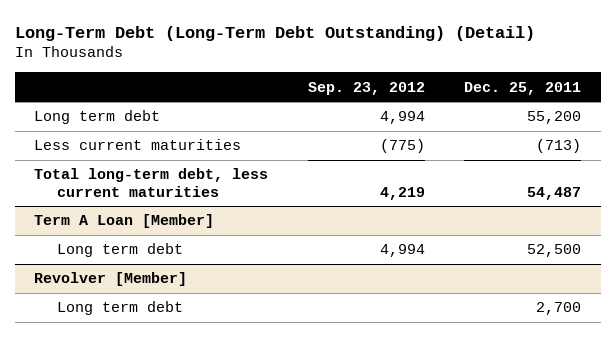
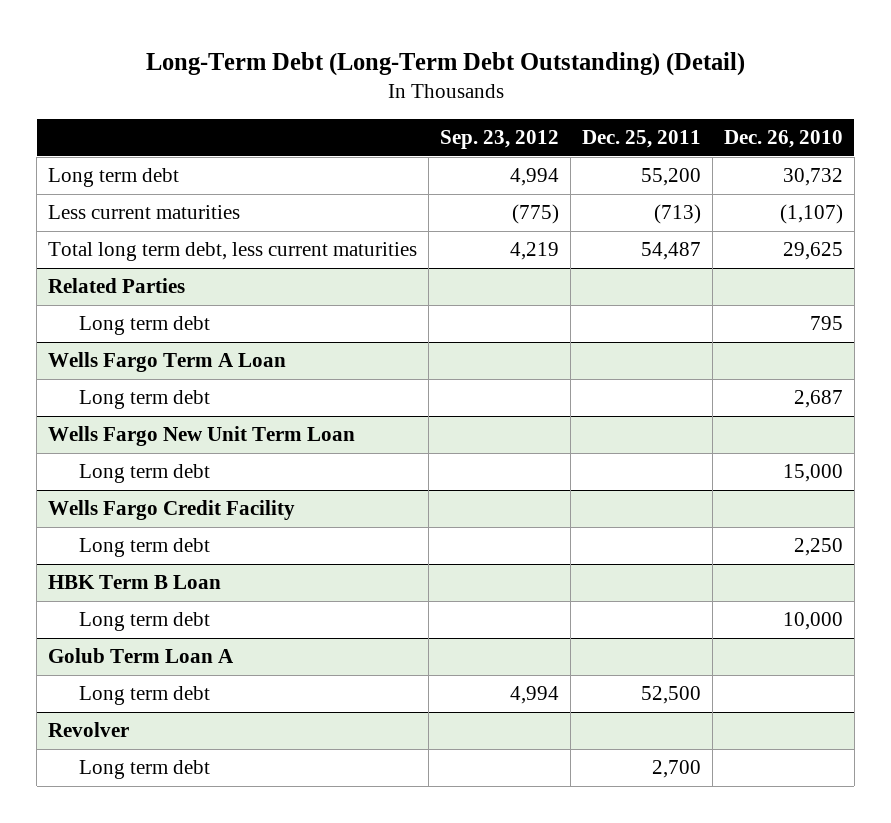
none -> [723,130,843,149] Dec. 26, 2010
[34,168,269,197] Total long-term debt, less current maturities -> [48,242,418,262] Total long term debt, less current maturities
none -> [48,278,186,294] Related Parties
none -> [78,316,210,336] Long term debt
none -> [48,352,287,373] Wells Fargo Term A Loan
none -> [78,390,210,410] Long term debt
none -> [48,426,356,447] Wells Fargo New Unit Term Loan
none -> [78,464,210,484] Long term debt
none -> [48,500,296,521] Wells Fargo Credit Facility
none -> [78,538,210,558] Long term debt
none -> [48,575,222,590] HBK Term B Loan
none -> [78,612,210,632] Long term debt
[34,214,215,229] Term A Loan [Member] -> [48,648,235,664] Golub Term Loan A
[34,272,188,287] Revolver [Member] -> [48,722,130,738] Revolver

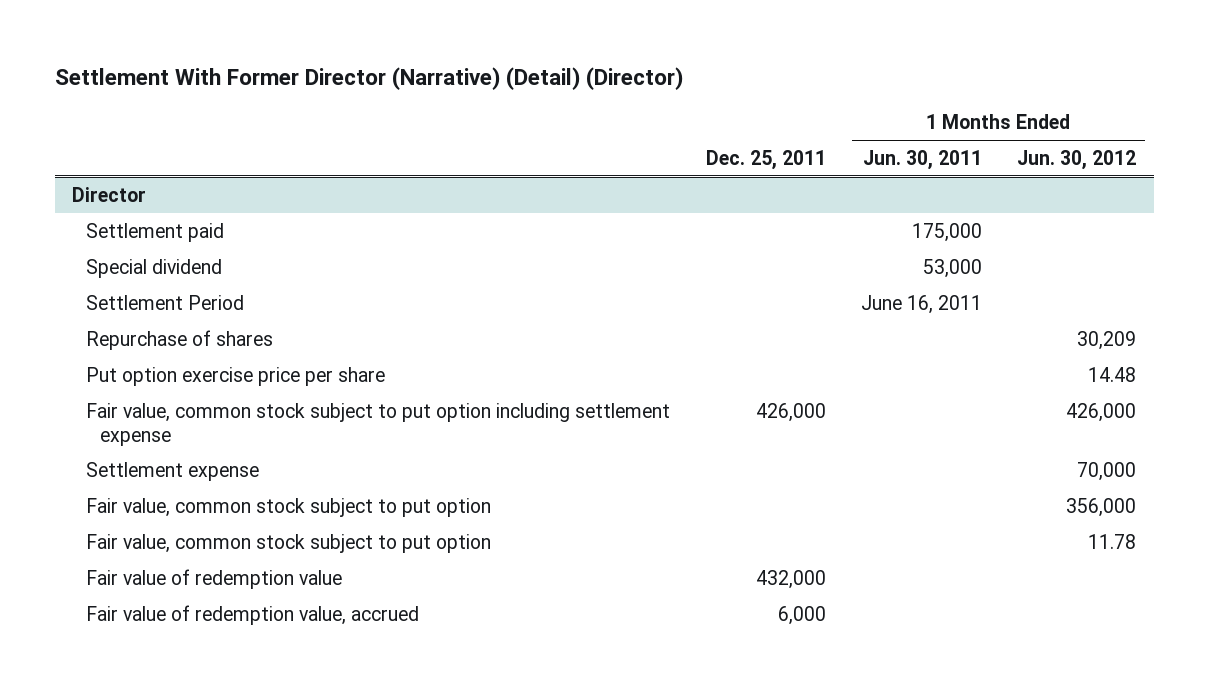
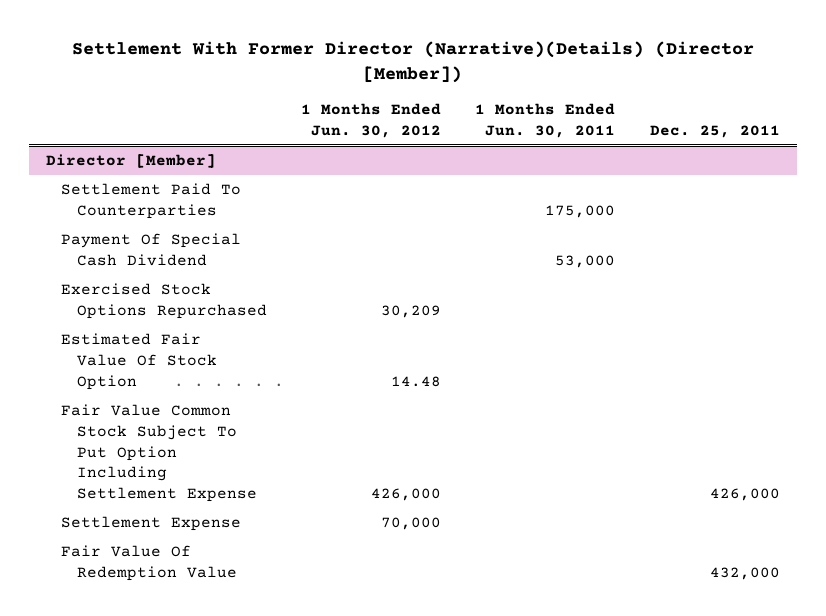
[54,66,683,90] Settlement With Former Director (Narrative) (Detail) (Director) -> [71,40,754,83] Settlement With Former Director (Narrative)(Details) (Director [Member])
[86,294,245,310] Settlement Period -> none
[86,497,492,517] Fair value, common stock subject to put option -> none
[86,533,492,553] Fair value, common stock subject to put option -> none
[86,604,420,625] Fair value of redemption value, accrued -> none
[72,186,147,202] Director -> [46,154,217,169] Director [Member]
[86,222,225,242] Settlement paid -> [61,183,242,220] Settlement Paid To Counterparties
[86,258,223,278] Special dividend -> [61,233,242,267] Payment Of Special Cash Dividend
[86,329,274,350] Repurchase of shares -> [61,283,267,320] Exercised Stock Options Repurchased
[86,366,386,386] Put option exercise price per share -> [61,333,217,390] Estimated Fair Value Of Stock Option
[86,402,671,446] Fair value, common stock subject to put option including settlement expense -> [61,404,257,502] Fair Value Common Stock Subject To Put Option Including Settlement Expense
[86,461,260,481] Settlement expense -> [61,516,242,532] Settlement Expense
[86,568,343,589] Fair value of redemption value -> [61,545,237,582] Fair Value Of Redemption Value

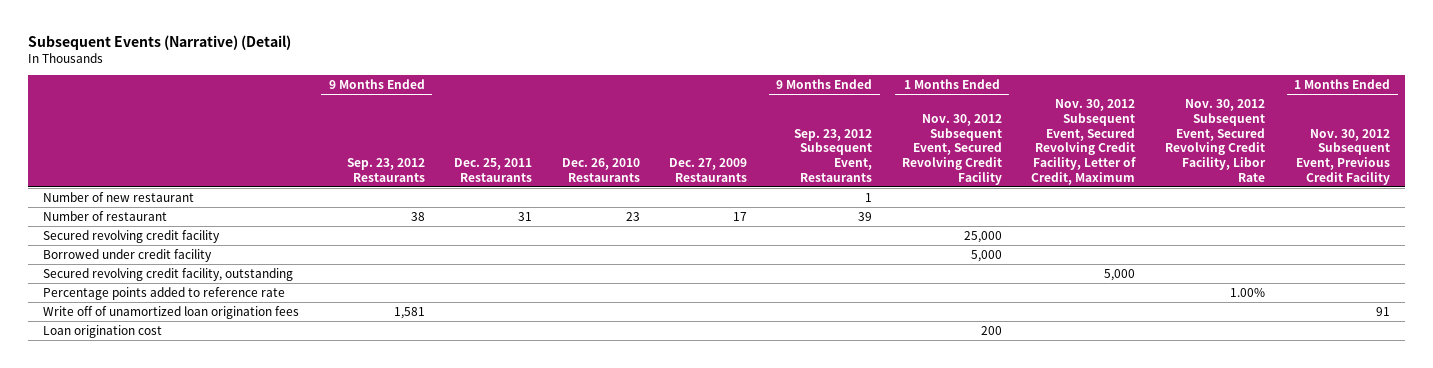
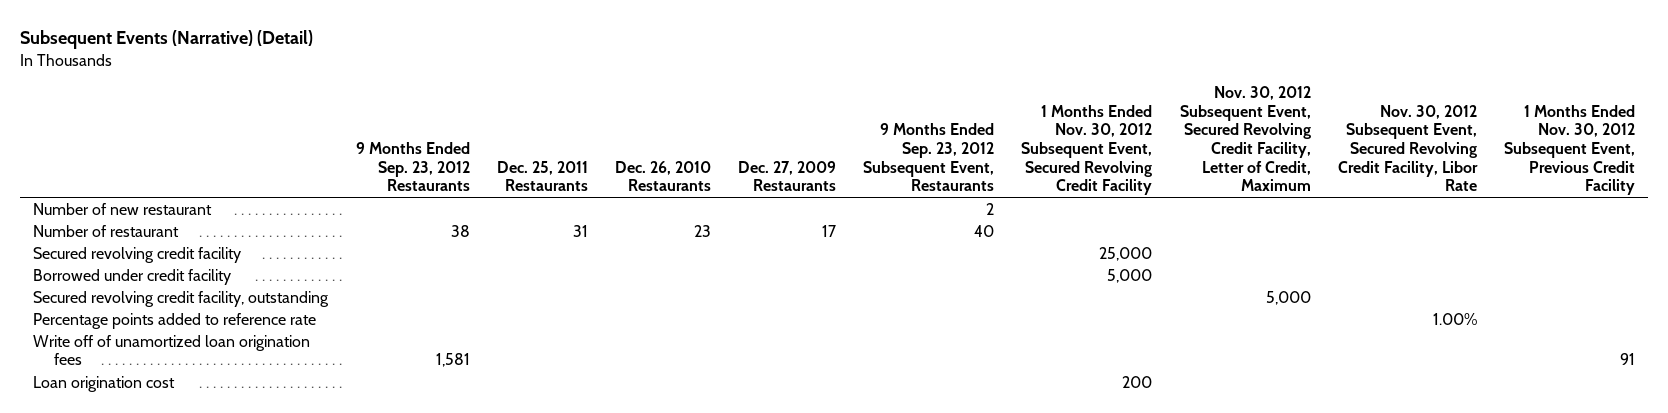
[865,192,873,202] 1 -> [986,202,995,215] 2
[858,211,873,221] 39 -> [974,224,995,237] 40

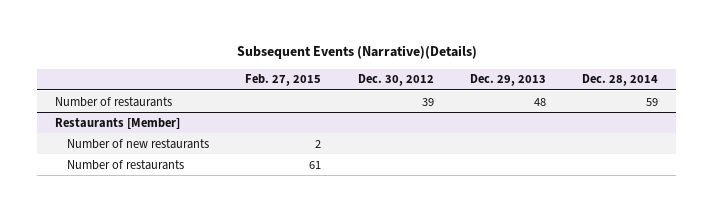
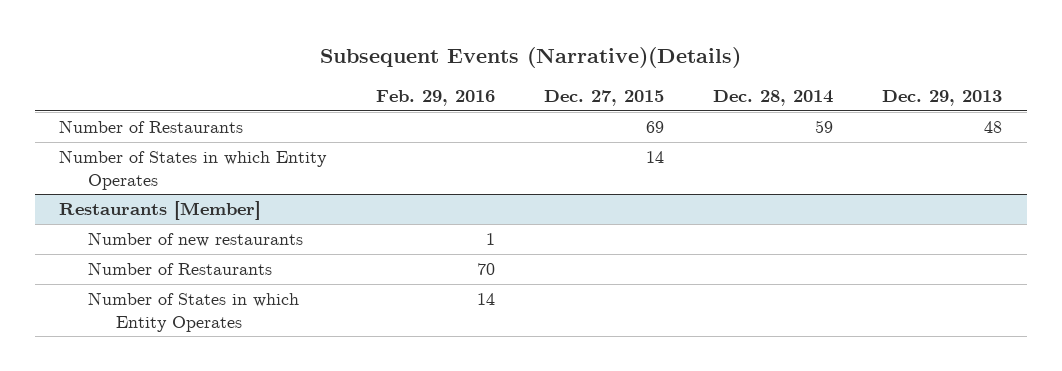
[245,74,322,87] Feb. 27, 2015 -> none
[357,74,434,87] Dec. 30, 2012 -> none
none -> [375,89,495,106] Feb. 29, 2016
none -> [543,89,664,106] Dec. 27, 2015
[55,96,173,107] Number of restaurants -> [59,120,244,134] Number of Restaurants
none -> [59,150,328,190] Number of States in which Entity Operates
[67,159,185,170] Number of restaurants -> [87,262,272,276] Number of Restaurants
none -> [87,292,299,332] Number of States in which Entity Operates

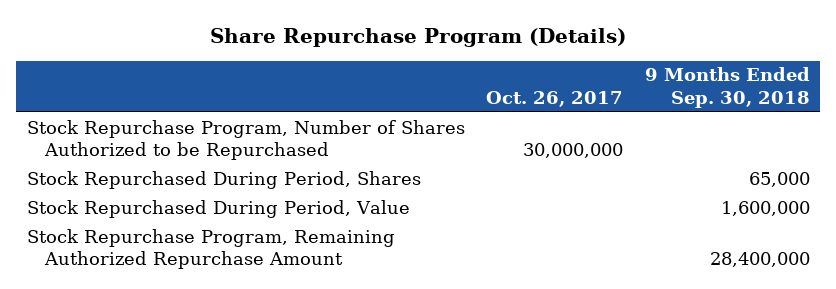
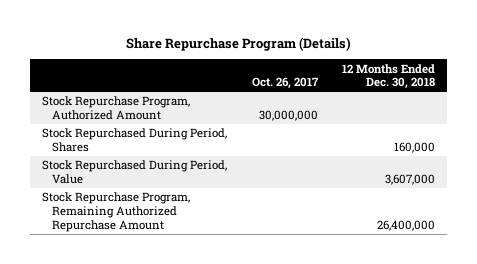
[644,67,810,108] 9 Months Ended Sep. 30, 2018 -> none
none -> [341,63,435,90] 12 Months Ended Dec. 30, 2018
[26,119,465,161] Stock Repurchase Program, Number of Shares Authorized to be Repurchased -> [42,96,191,121] Stock Repurchase Program, Authorized Amount

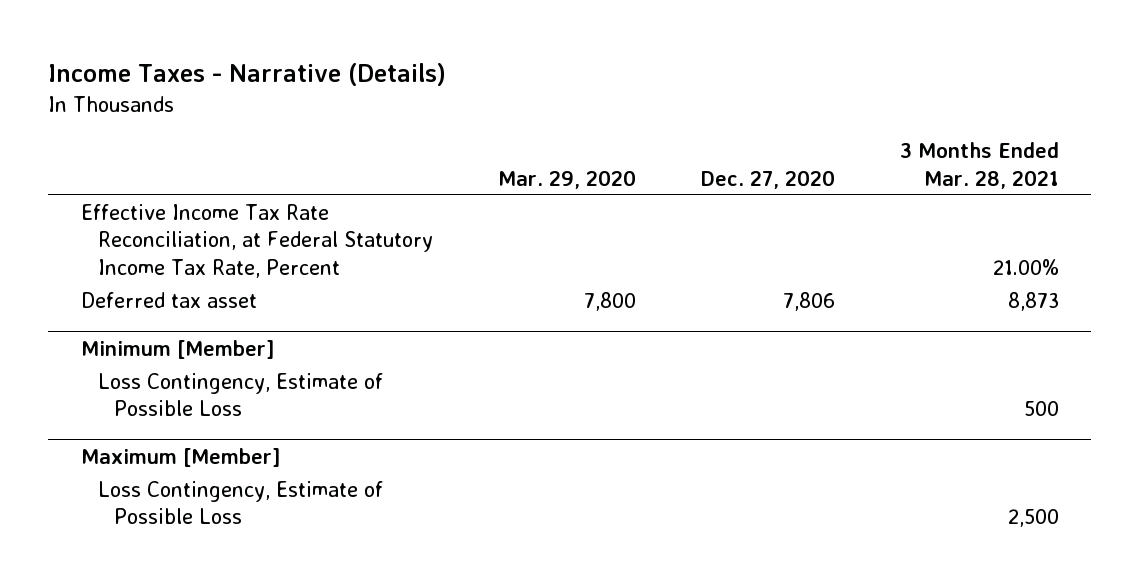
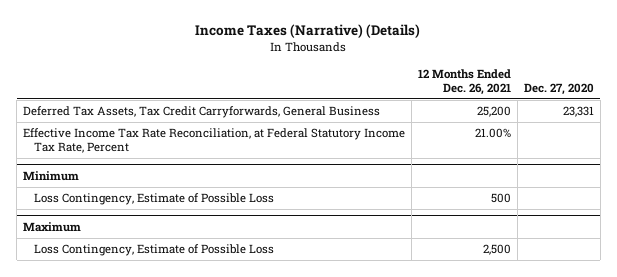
[48,63,447,87] Income Taxes - Narrative (Details) -> [195,23,421,38] Income Taxes (Narrative) (Details)
[497,169,636,189] Mar. 29, 2020 -> none
[899,142,1059,189] 3 Months Ended Mar. 28, 2021 -> none
none -> [417,68,511,95] 12 Months Ended Dec. 26, 2021
none -> [23,106,381,119] Deferred Tax Assets, Tax Credit Carryforwards, General Business
[80,292,257,309] Deferred tax asset -> none
[80,339,275,359] Minimum [Member] -> [23,171,80,182] Minimum
[80,447,281,467] Maximum [Member] -> [23,222,82,233] Maximum

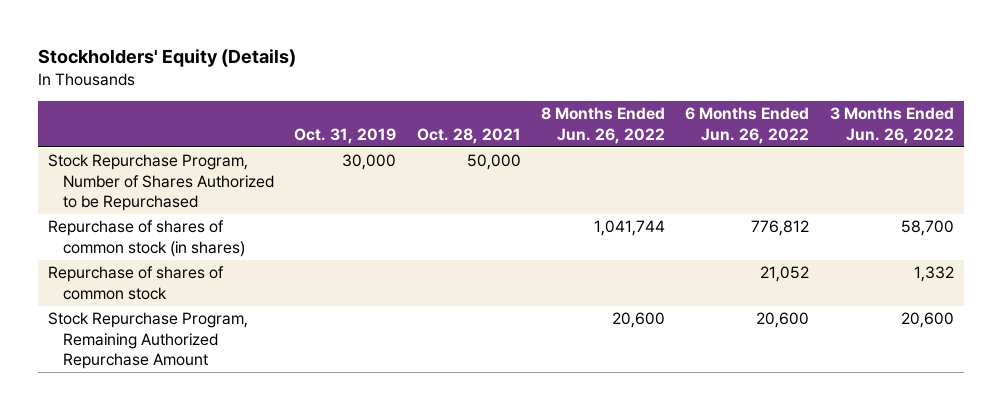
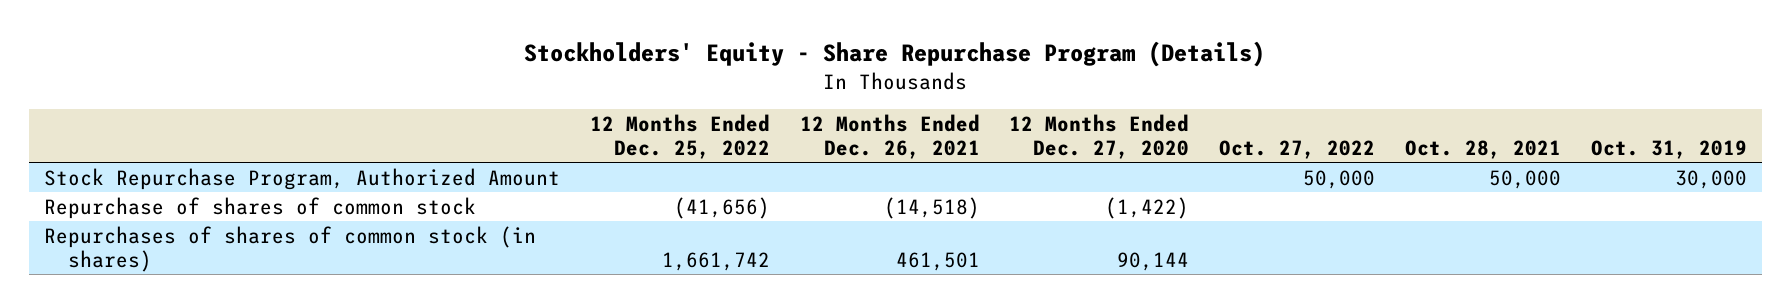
[38,49,297,68] Stockholders' Equity (Details) -> [524,40,1266,67] Stockholders' Equity - Share Repurchase Program (Details)
[540,107,665,144] 8 Months Ended Jun. 26, 2022 -> none
[685,107,810,144] 6 Months Ended Jun. 26, 2022 -> none
[829,107,954,144] 3 Months Ended Jun. 26, 2022 -> none
none -> [589,113,770,159] 12 Months Ended Dec. 25, 2022
none -> [799,113,980,159] 12 Months Ended Dec. 26, 2021
none -> [1009,113,1190,159] 12 Months Ended Dec. 27, 2020
none -> [1219,139,1376,159] Oct. 27, 2022
[48,220,245,257] Repurchase of shares of common stock (in shares) -> none
[48,154,274,212] Stock Repurchase Program, Number of Shares Authorized to be Repurchased -> [44,167,561,190] Stock Repurchase Program, Authorized Amount
[48,312,249,370] Stock Repurchase Program, Remaining Authorized Repurchase Amount -> none
none -> [44,225,537,272] Repurchases of shares of common stock (in shares)

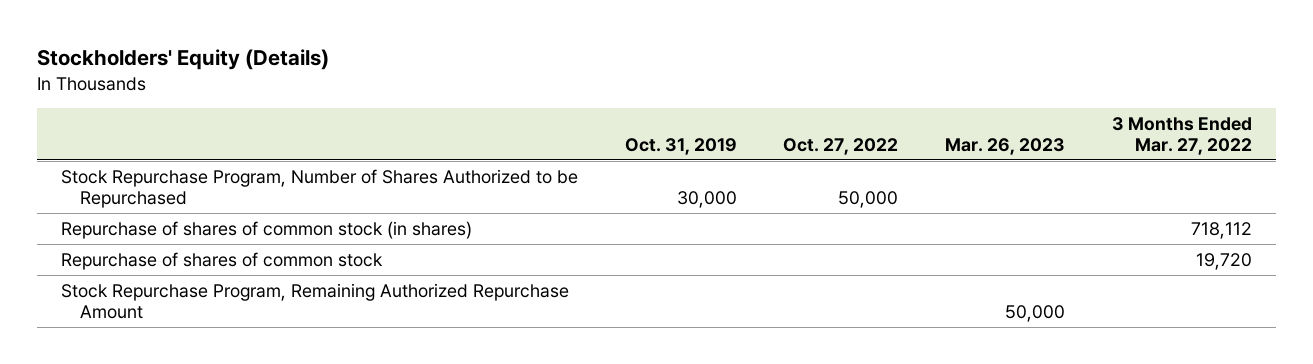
[524,40,1266,67] Stockholders' Equity - Share Repurchase Program (Details) -> [37,49,330,71] Stockholders' Equity (Details)
[589,113,770,159] 12 Months Ended Dec. 25, 2022 -> none
[799,113,980,159] 12 Months Ended Dec. 26, 2021 -> none
[1009,113,1190,159] 12 Months Ended Dec. 27, 2020 -> none
[1405,139,1562,159] Oct. 28, 2021 -> none
none -> [945,137,1066,155] Mar. 26, 2023
none -> [1112,116,1253,155] 3 Months Ended Mar. 27, 2022
[44,167,561,190] Stock Repurchase Program, Authorized Amount -> [60,168,578,208] Stock Repurchase Program, Number of Shares Authorized to be Repurchased
none -> [60,220,472,239] Repurchase of shares of common stock (in shares)
[44,225,537,272] Repurchases of shares of common stock (in shares) -> none
none -> [60,282,569,319] Stock Repurchase Program, Remaining Authorized Repurchase Amount

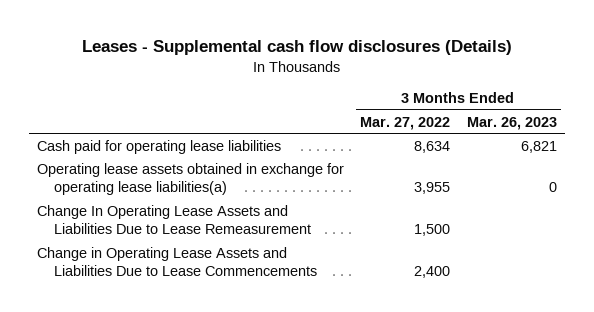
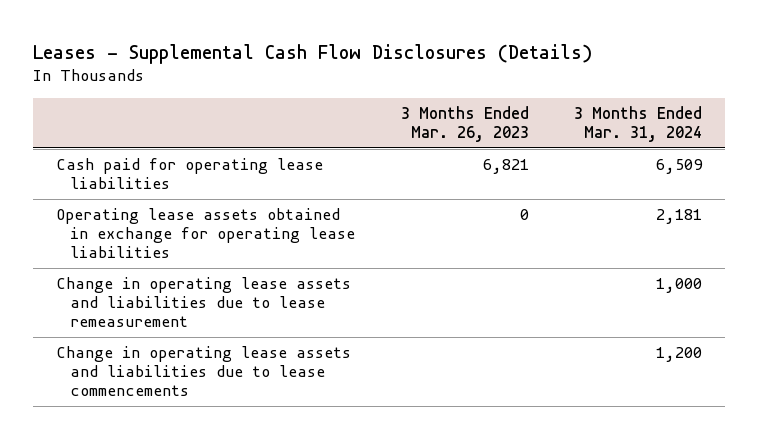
[81,39,512,55] Leases - Supplemental cash flow disclosures (Details) -> [32,43,592,64] Leases - Supplemental Cash Flow Disclosures (Details)
[360,116,451,130] Mar. 27, 2022 -> none
none -> [574,105,703,143] 3 Months Ended Mar. 31, 2024
[37,162,345,196] Operating lease assets obtained in exchange for operating lease liabilities(a) -> [55,208,355,259] Operating lease assets obtained in exchange for operating lease liabilities
[37,204,312,235] Change In Operating Lease Assets and Liabilities Due to Lease Remeasurement -> [55,277,351,328] Change in operating lease assets and liabilities due to lease remeasurement
[37,246,318,277] Change in Operating Lease Assets and Liabilities Due to Lease Commencements -> [55,346,351,397] Change in operating lease assets and liabilities due to lease commencements

